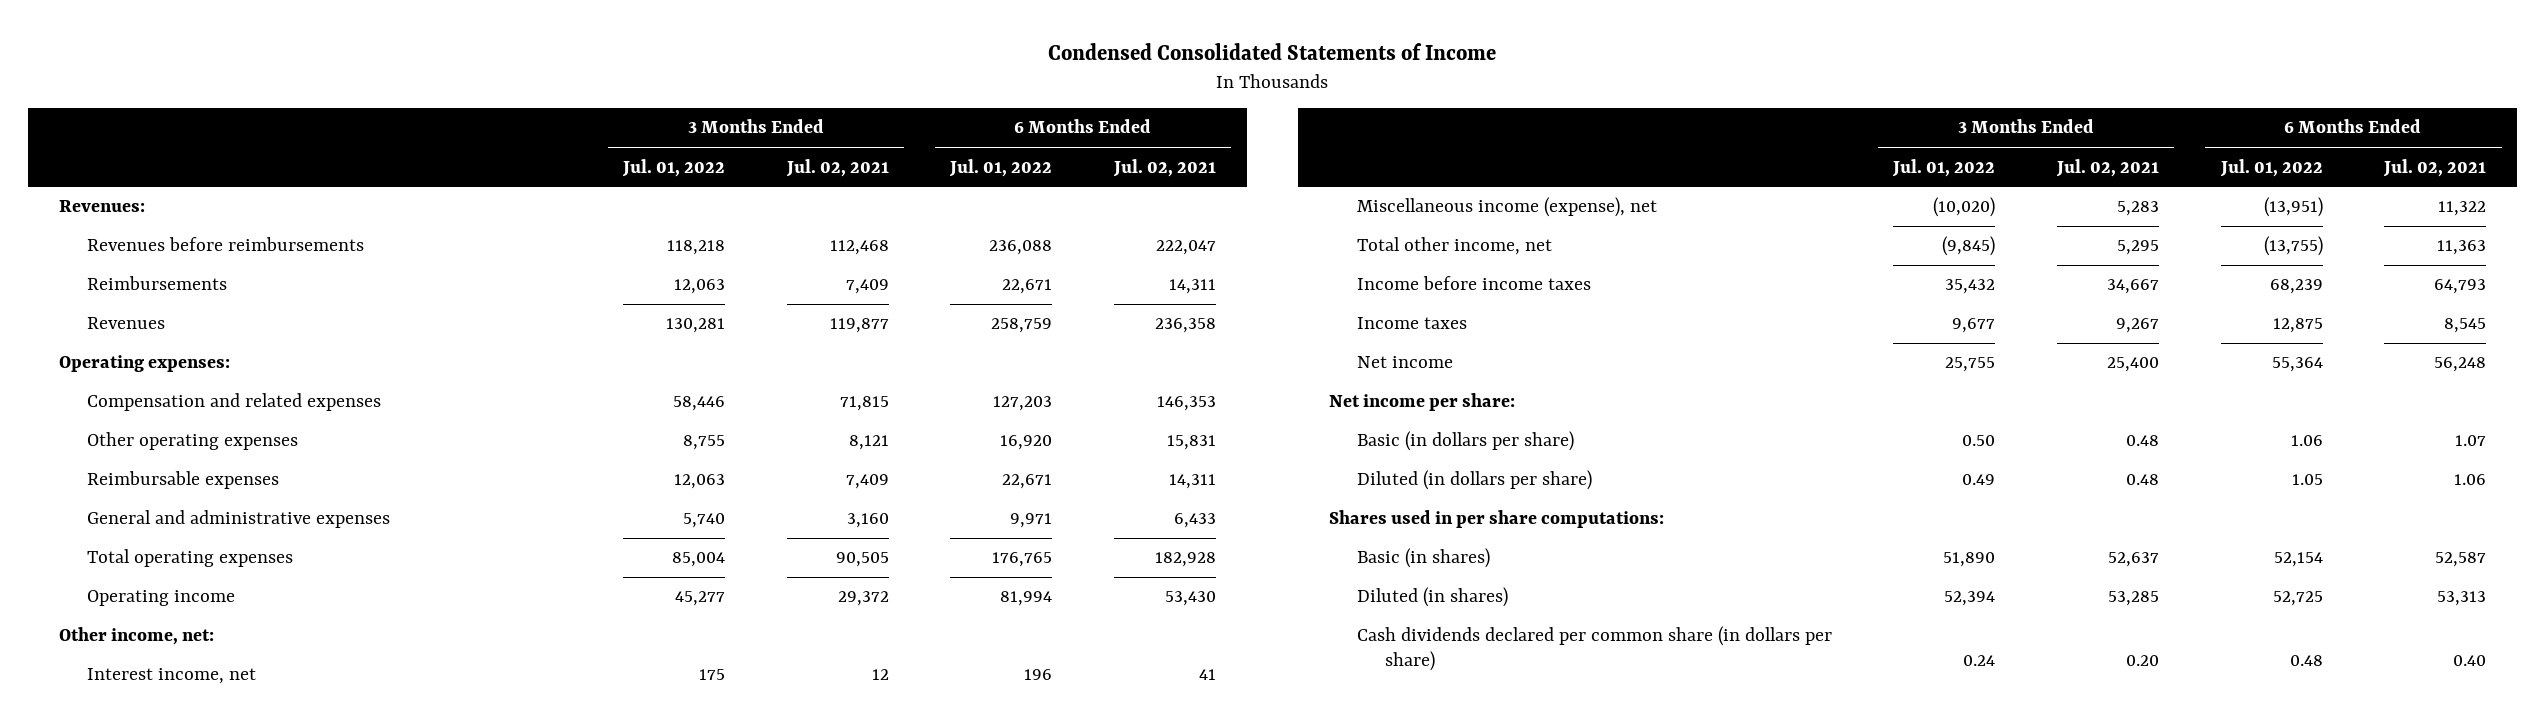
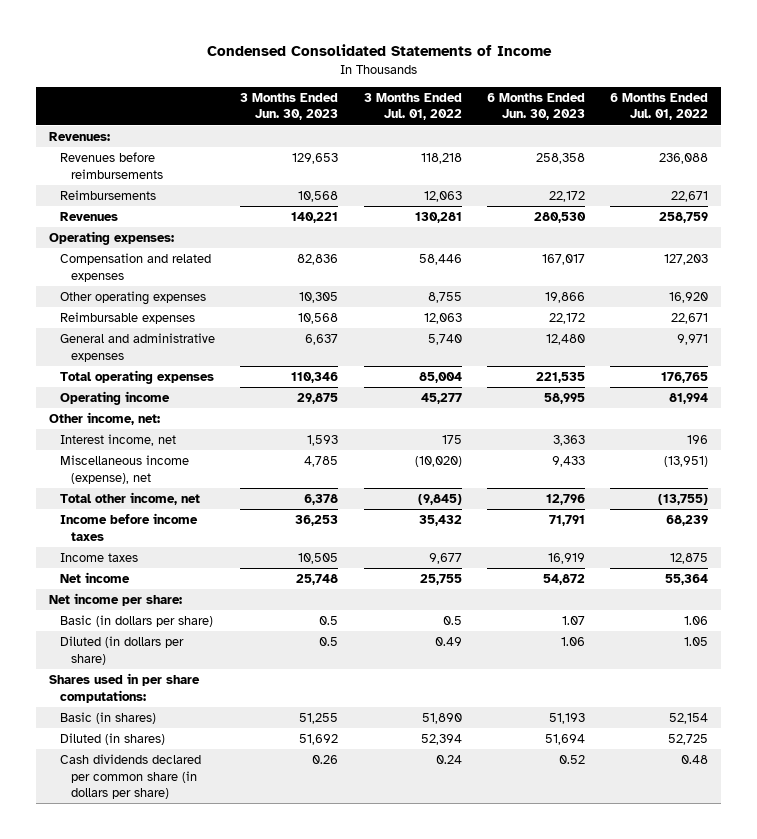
[785,158,889,177] Jul. 02, 2021 -> none
[1112,158,1216,177] Jul. 02, 2021 -> none
none -> [240,92,339,121] 3 Months Ended Jun. 30, 2023
none -> [486,92,585,121] 6 Months Ended Jun. 30, 2023
[1962,435,1996,447] 0.50 -> [442,615,462,625] 0.5

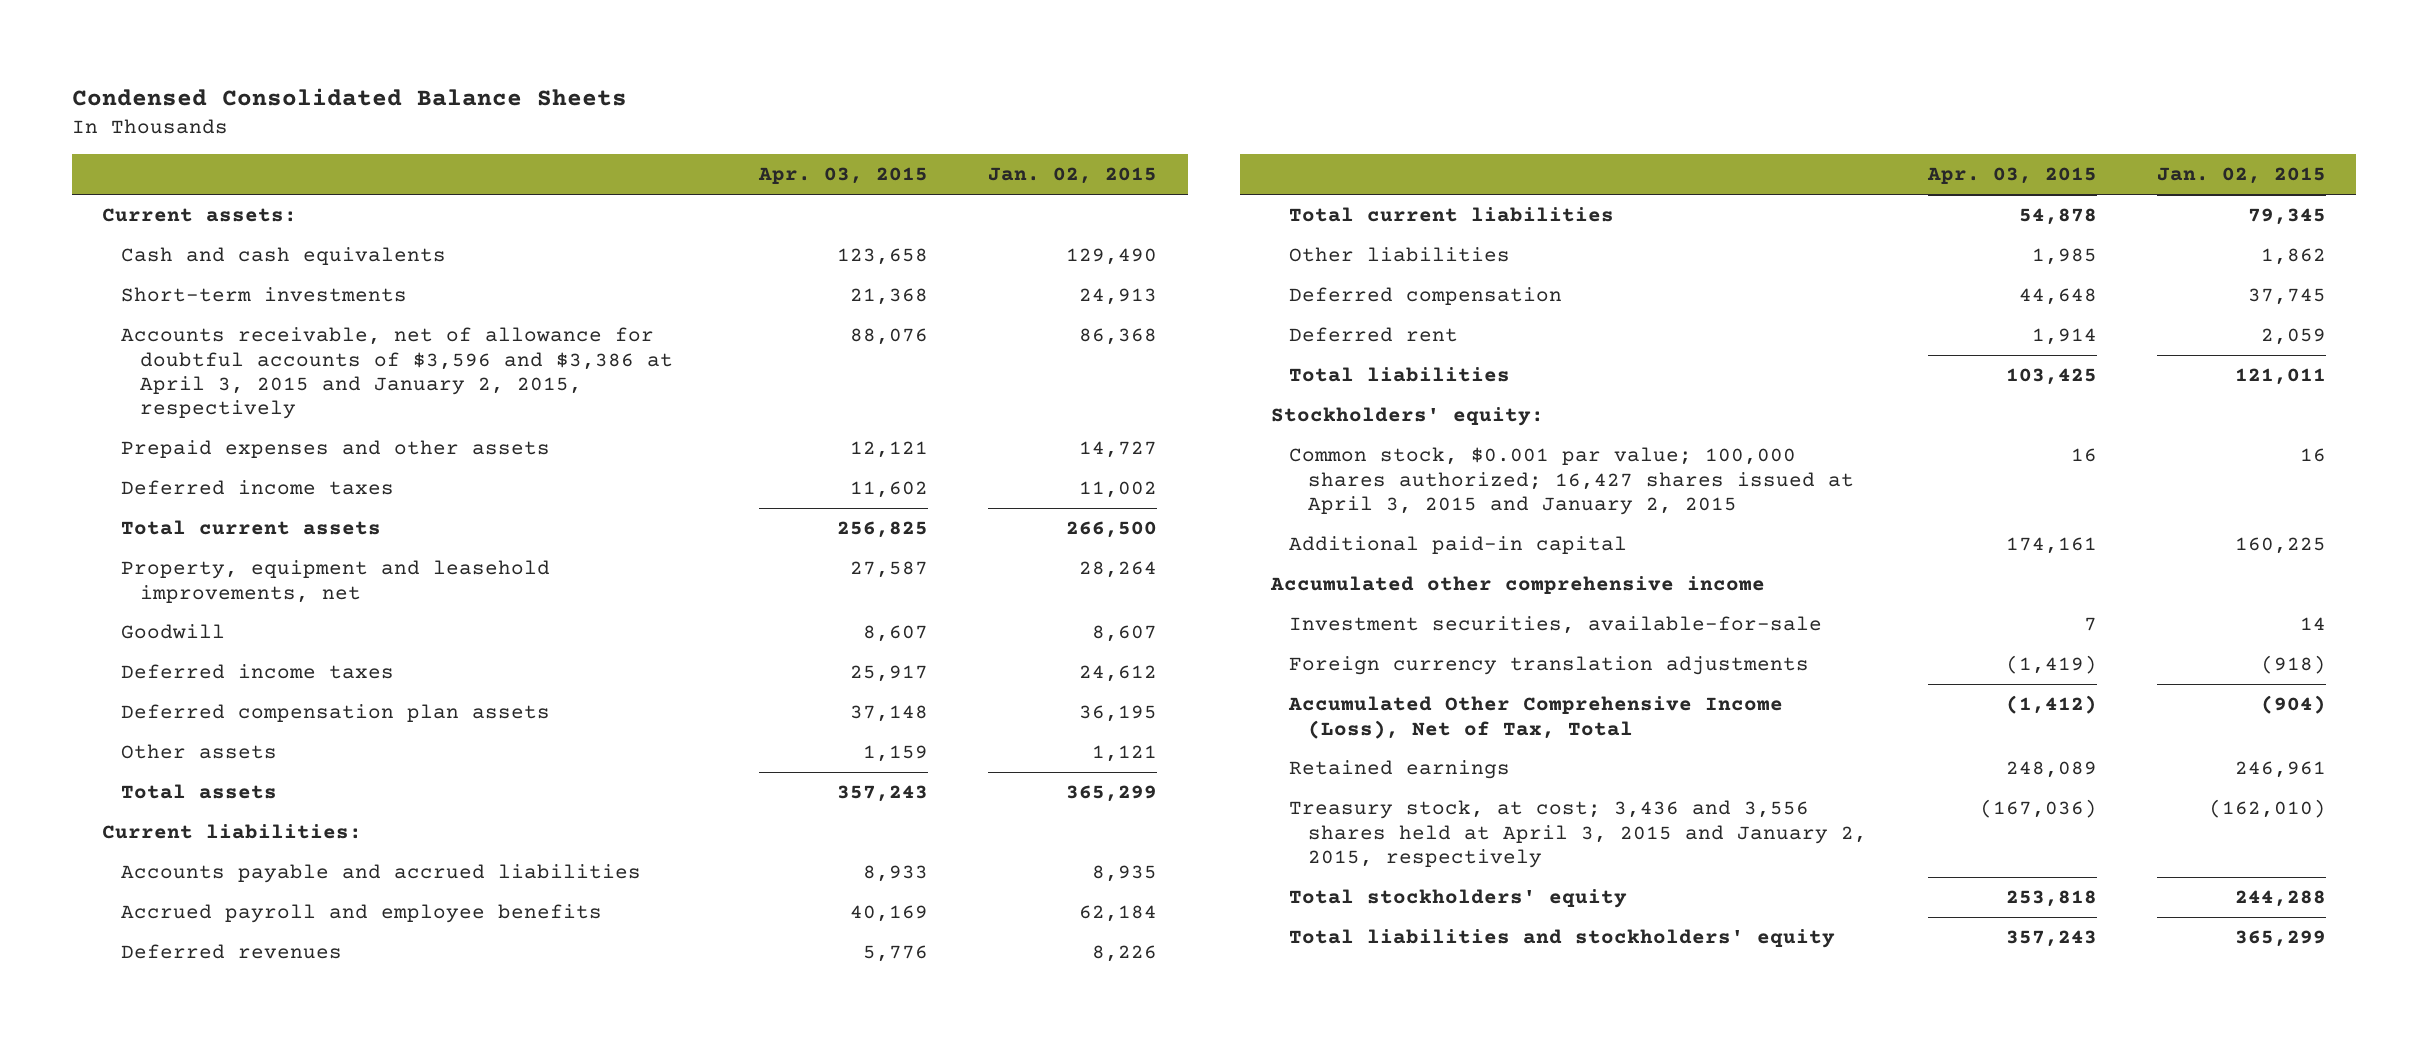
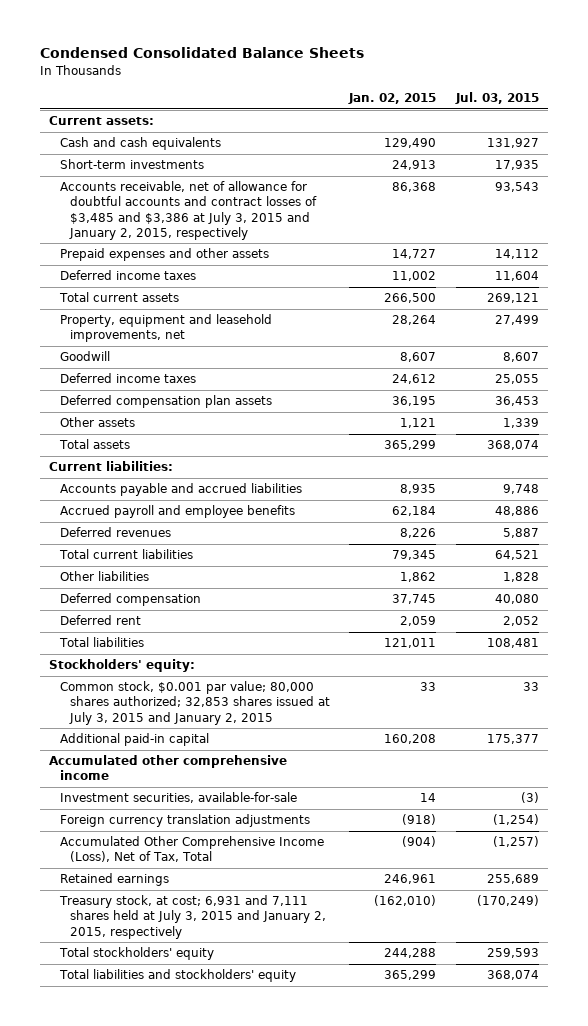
[757,167,928,185] Apr. 03, 2015 -> none
none -> [454,92,539,105] Jul. 03, 2015
[120,327,673,420] Accounts receivable, net of allowance for doubtful accounts of $3,596 and $3,386 at April 3, 2015 and January 2, 2015, respectively -> [59,181,317,240] Accounts receivable, net of allowance for doubtful accounts and contract losses of $3,485 and $3,386 at July 3, 2015 and January 2, 2015, respectively
[1289,447,1855,515] Common stock, $0.001 par value; 100,000 shares authorized; 16,427 shares issued at April 3, 2015 and January 2, 2015 -> [59,681,330,725] Common stock, $0.001 par value; 80,000 shares authorized; 32,853 shares issued at July 3, 2015 and January 2, 2015
[2299,448,2326,463] 16 -> [420,682,437,692] 33
[2234,537,2326,555] 160,225 -> [384,734,437,745] 160,208
[1289,800,1868,868] Treasury stock, at cost; 3,436 and 3,556 shares held at April 3, 2015 and January 2, 2015, respectively -> [58,895,326,939] Treasury stock, at cost; 6,931 and 7,111 shares held at July 3, 2015 and January 2, 2015, respectively

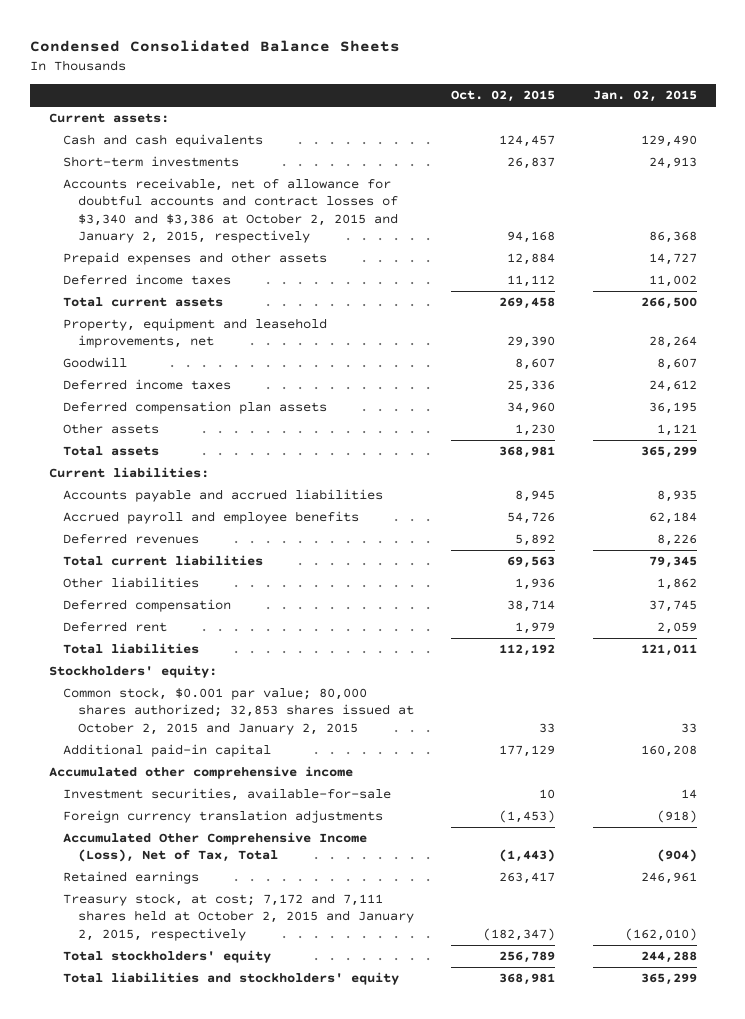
[454,92,539,105] Jul. 03, 2015 -> none
none -> [451,90,556,103] Oct. 02, 2015
[59,181,317,240] Accounts receivable, net of allowance for doubtful accounts and contract losses of $3,485 and $3,386 at July 3, 2015 and January 2, 2015, respectively -> [63,178,398,243] Accounts receivable, net of allowance for doubtful accounts and contract losses of $3,340 and $3,386 at October 2, 2015 and January 2, 2015, respectively
[59,681,330,725] Common stock, $0.001 par value; 80,000 shares authorized; 32,853 shares issued at July 3, 2015 and January 2, 2015 -> [63,687,414,735] Common stock, $0.001 par value; 80,000 shares authorized; 32,853 shares issued at October 2, 2015 and January 2, 2015
[58,895,326,939] Treasury stock, at cost; 6,931 and 7,111 shares held at July 3, 2015 and January 2, 2015, respectively -> [63,893,414,941] Treasury stock, at cost; 7,172 and 7,111 shares held at October 2, 2015 and January 2, 2015, respectively

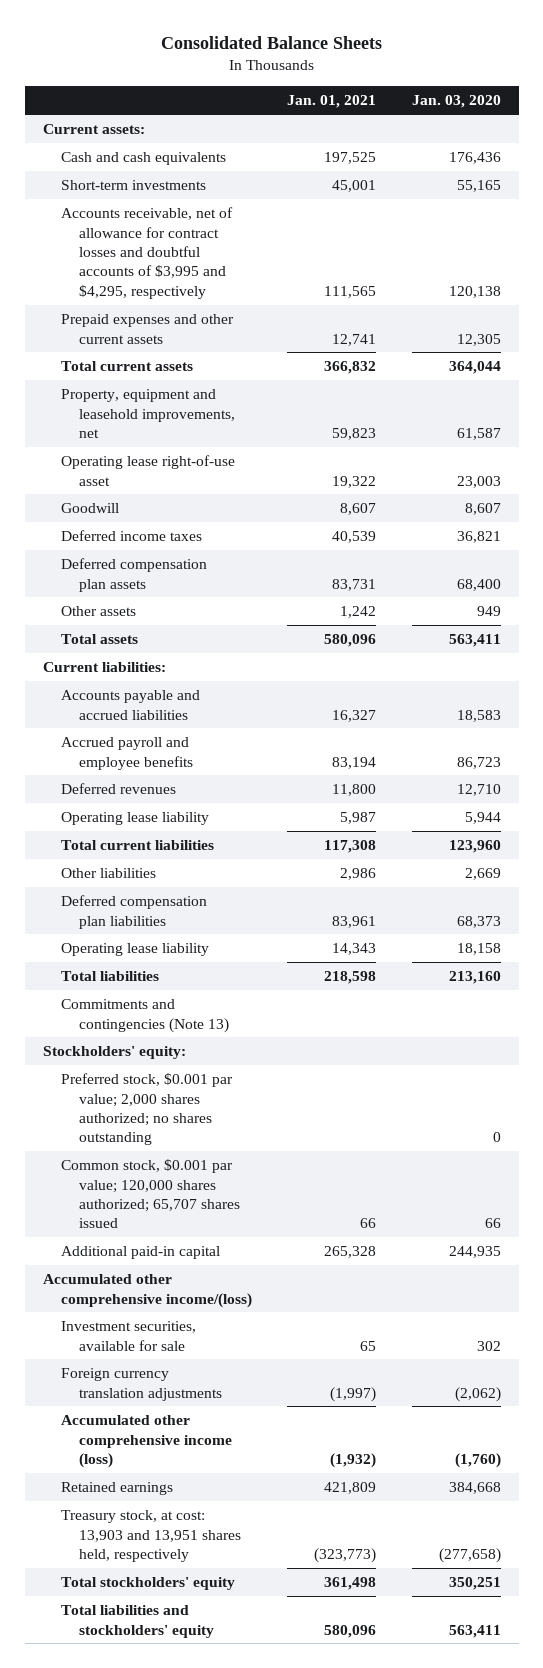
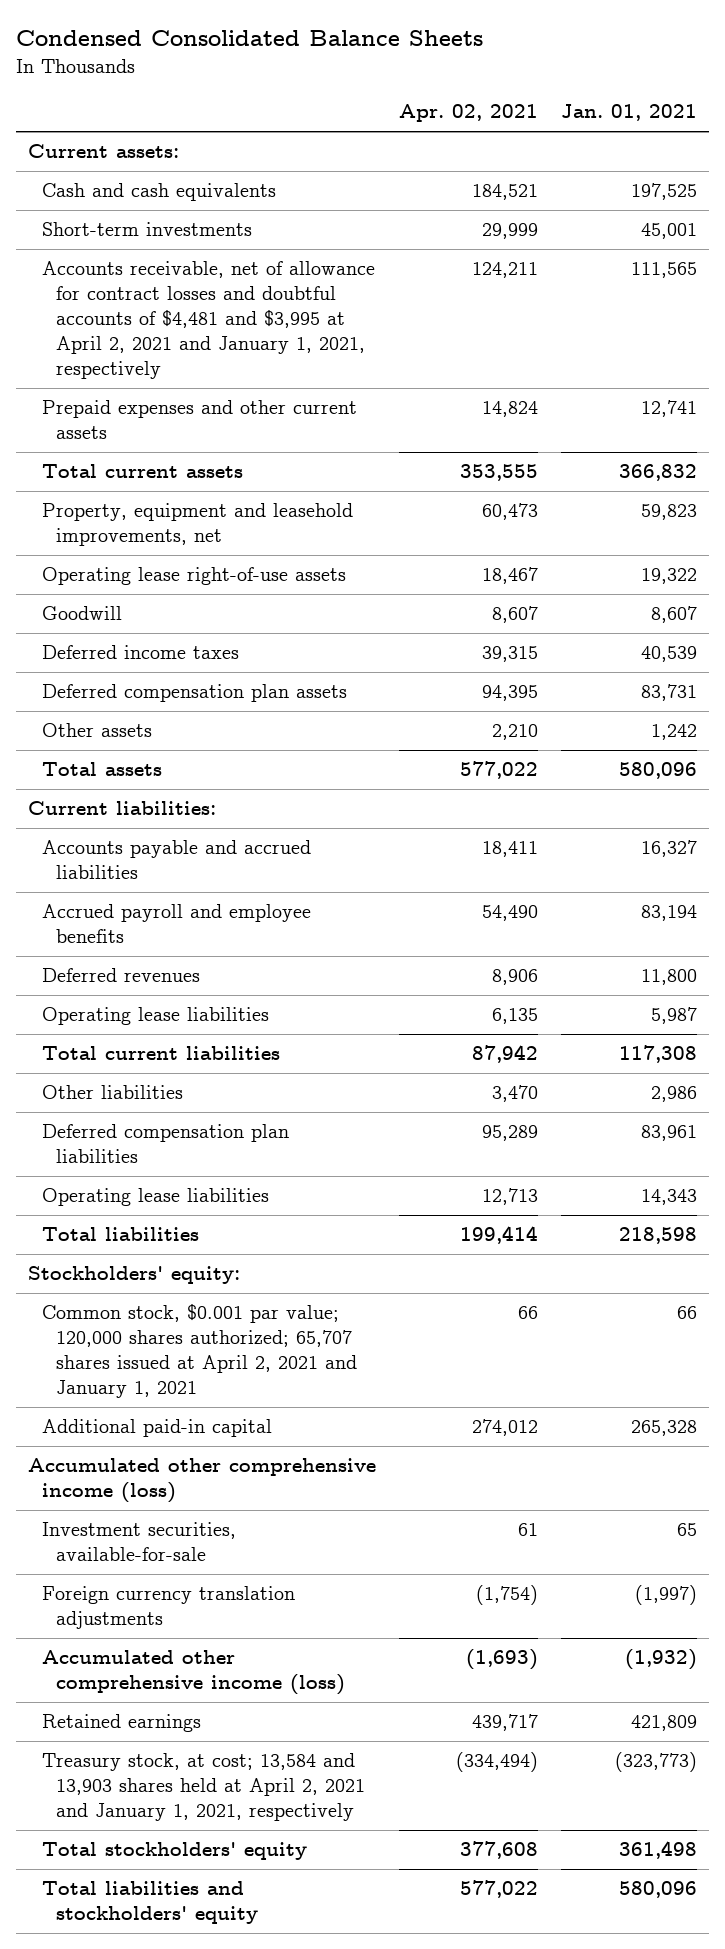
[160,36,382,50] Consolidated Balance Sheets -> [16,30,484,47] Condensed Consolidated Balance Sheets
[411,95,501,109] Jan. 03, 2020 -> none
none -> [398,104,538,123] Apr. 02, 2021
[60,207,233,299] Accounts receivable, net of allowance for contract losses and doubtful accounts of $3,995 and $4,295, respectively -> [42,261,376,379] Accounts receivable, net of allowance for contract losses and doubtful accounts of $4,481 and $3,995 at April 2, 2021 and January 1, 2021, respectively
[60,455,235,486] Operating lease right-of-use asset -> [42,567,347,586] Operating lease right-of-use assets
[60,812,209,826] Operating lease liability -> [42,1007,270,1026] Operating lease liabilities
[60,943,209,957] Operating lease liability -> [42,1188,270,1207] Operating lease liabilities
[60,999,229,1033] Commitments and contingencies (Note 13) -> none
[60,1073,233,1146] Preferred stock, $0.001 par value; 2,000 shares authorized; no shares outstanding -> none
[60,1159,240,1229] Common stock, $0.001 par value; 120,000 shares authorized; 65,707 shares issued -> [42,1304,358,1398] Common stock, $0.001 par value; 120,000 shares authorized; 65,707 shares issued at April 2, 2021 and January 1, 2021
[42,1274,252,1308] Accumulated other comprehensive income/(loss) -> [27,1458,376,1504] Accumulated other comprehensive income (loss)
[60,1321,196,1351] Investment securities, available for sale -> [42,1522,237,1562] Investment securities, available-for-sale
[60,1510,241,1562] Treasury stock, at cost: 13,903 and 13,951 shares held, respectively -> [42,1753,366,1821] Treasury stock, at cost; 13,584 and 13,903 shares held at April 2, 2021 and January 1, 2021, respectively

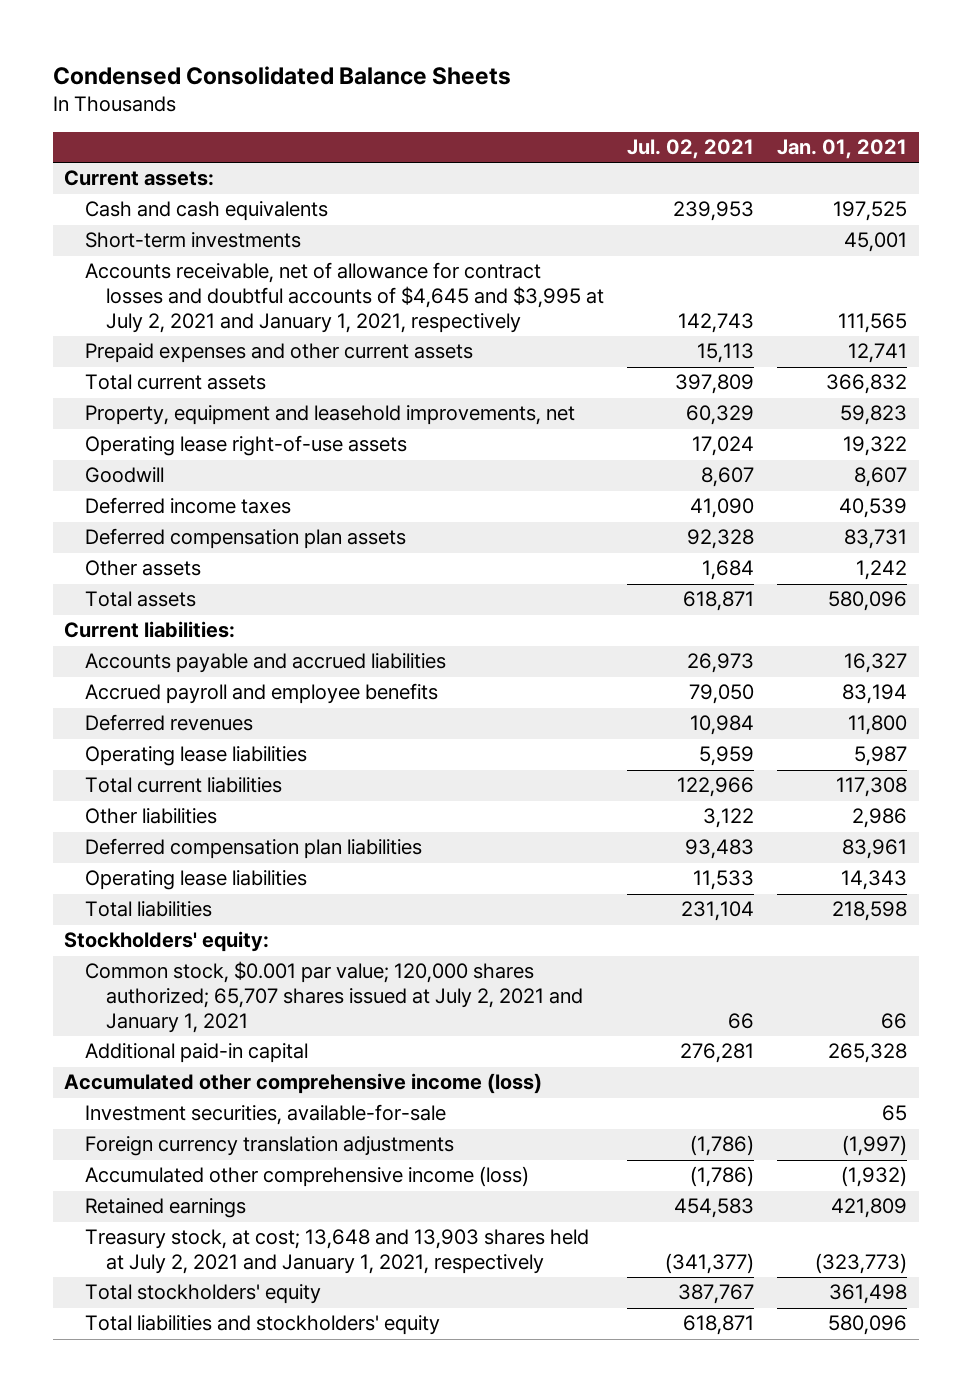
[398,104,538,123] Apr. 02, 2021 -> none
none -> [626,139,754,160] Jul. 02, 2021
[42,261,376,379] Accounts receivable, net of allowance for contract losses and doubtful accounts of $4,481 and $3,995 at April 2, 2021 and January 1, 2021, respectively -> [84,262,604,334] Accounts receivable, net of allowance for contract losses and doubtful accounts of $4,645 and $3,995 at July 2, 2021 and January 1, 2021, respectively
[42,1304,358,1398] Common stock, $0.001 par value; 120,000 shares authorized; 65,707 shares issued at April 2, 2021 and January 1, 2021 -> [84,961,583,1034] Common stock, $0.001 par value; 120,000 shares authorized; 65,707 shares issued at July 2, 2021 and January 1, 2021
[42,1753,366,1821] Treasury stock, at cost; 13,584 and 13,903 shares held at April 2, 2021 and January 1, 2021, respectively -> [84,1229,589,1275] Treasury stock, at cost; 13,648 and 13,903 shares held at July 2, 2021 and January 1, 2021, respectively

